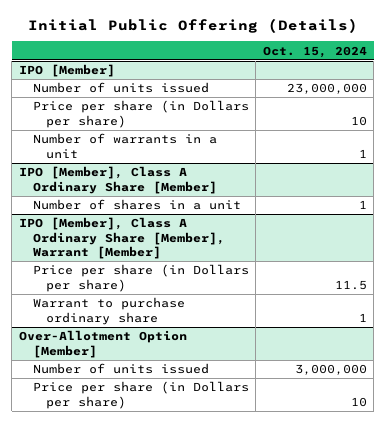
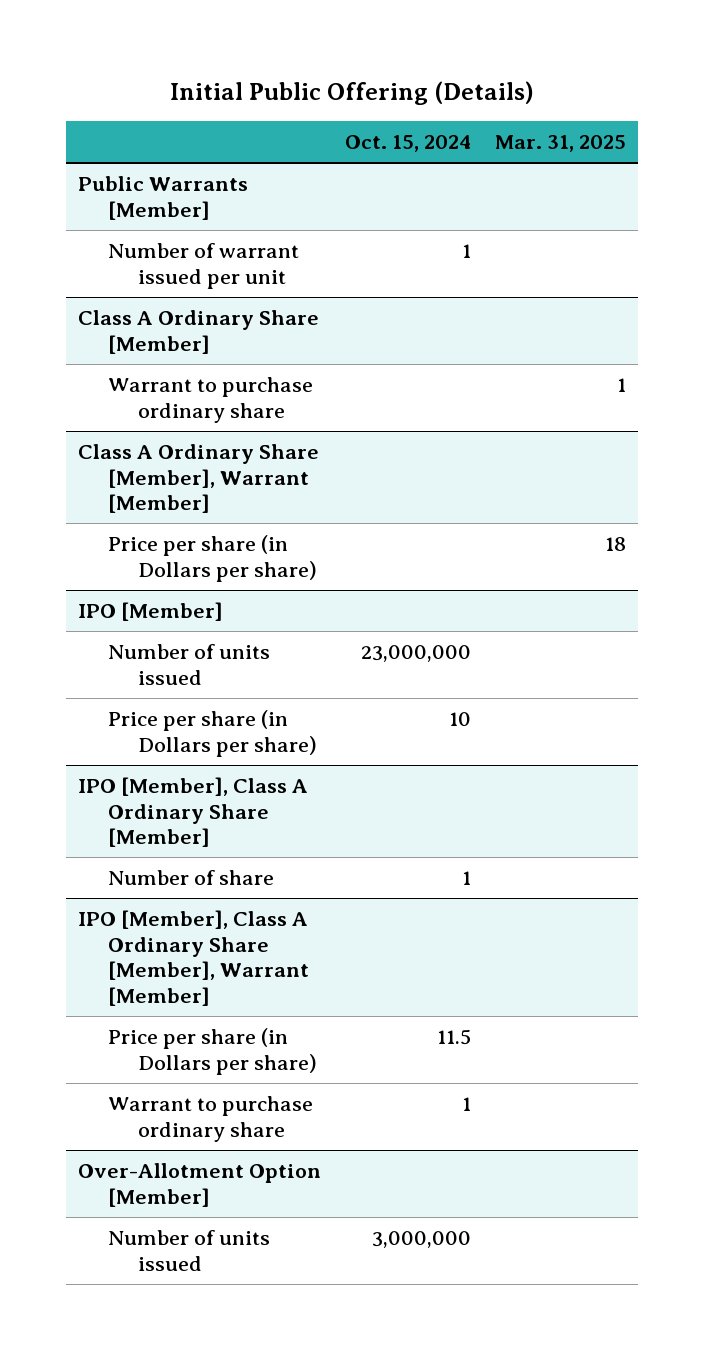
none -> [495,135,627,153] Mar. 31, 2025
none -> [78,176,249,220] Public Warrants [Member]
none -> [108,243,300,289] Number of warrant issued per unit
none -> [78,310,320,354] Class A Ordinary Share [Member]
none -> [108,377,314,423] Warrant to purchase ordinary share
none -> [78,444,320,514] Class A Ordinary Share [Member], Warrant [Member]
none -> [108,535,318,582] Price per share (in Dollars per share)
[32,133,217,159] Number of warrants in a unit -> none
[32,199,241,211] Number of shares in a unit -> none
none -> [108,870,275,886] Number of share
[32,381,249,409] Price per share (in Dollars per share) -> none

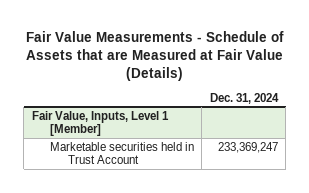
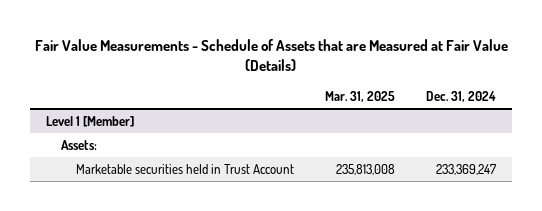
none -> [325,91,396,103] Mar. 31, 2025
[31,110,169,137] Fair Value, Inputs, Level 1 [Member] -> [45,115,134,127] Level 1 [Member]
none -> [61,139,98,150] Assets:

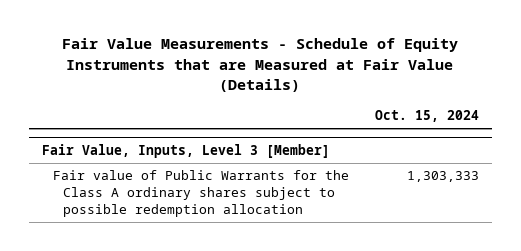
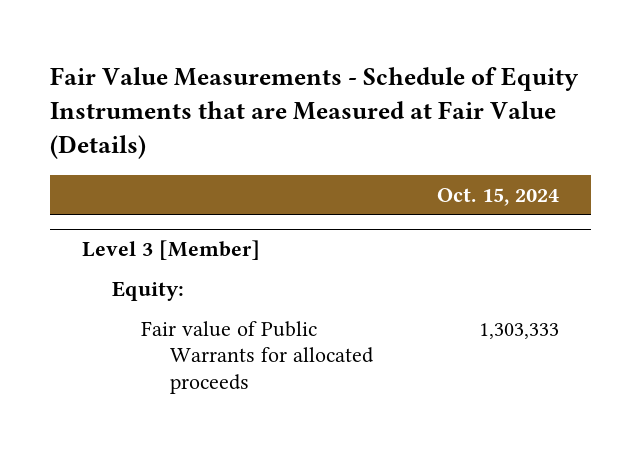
[41,143,330,158] Fair Value, Inputs, Level 3 [Member] -> [82,240,261,261] Level 3 [Member]
none -> [111,281,184,302] Equity:
[52,170,349,217] Fair value of Public Warrants for the Class A ordinary shares subject to possible redemption allocation -> [140,321,374,394] Fair value of Public Warrants for allocated proceeds

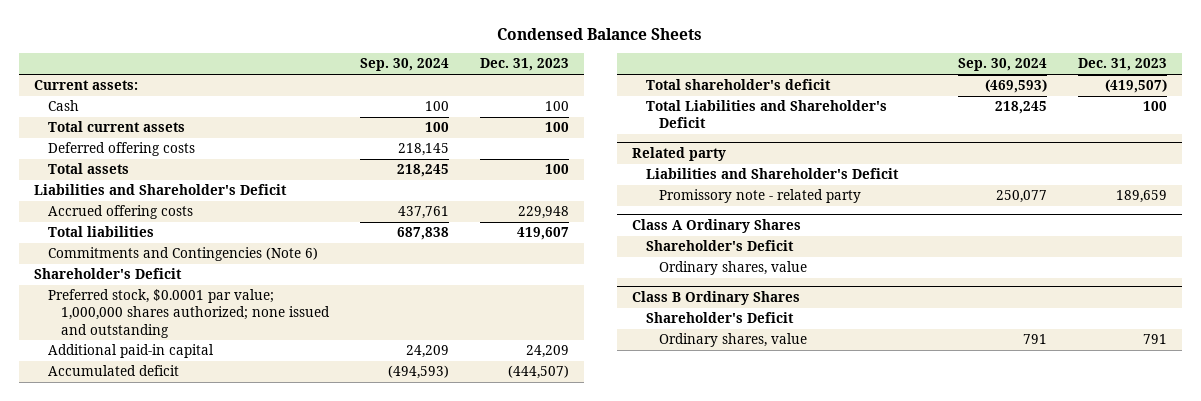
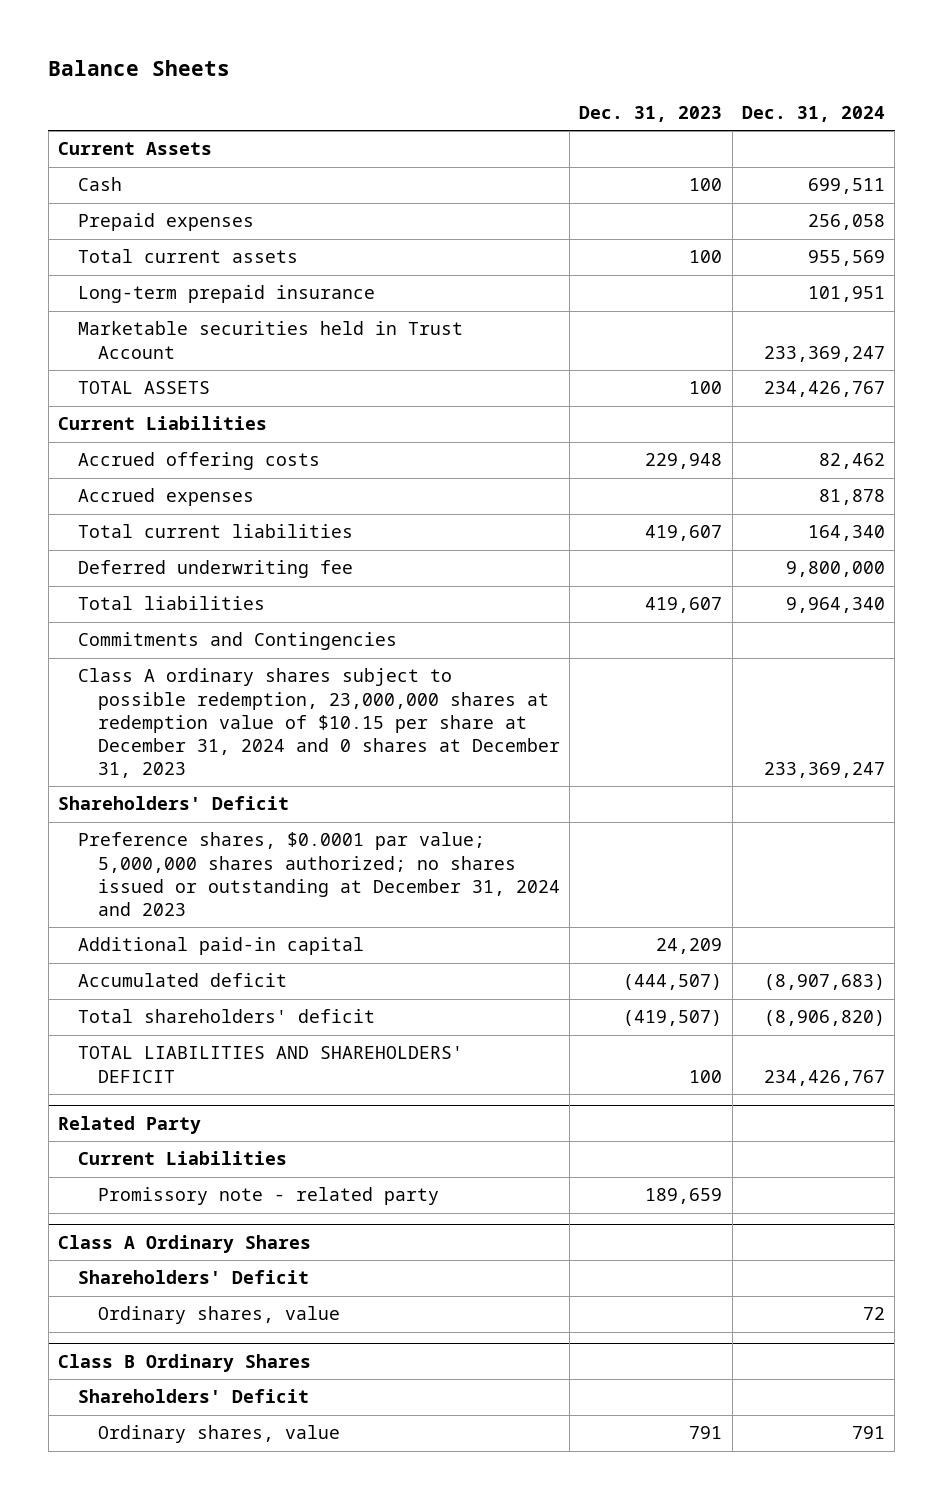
[497,27,703,40] Condensed Balance Sheets -> [48,60,231,77] Balance Sheets
[359,58,449,72] Sep. 30, 2024 -> none
none -> [741,106,885,123] Dec. 31, 2024
[34,80,139,91] Current assets: -> [57,142,212,156] Current Assets
none -> [77,213,254,232] Prepaid expenses
[47,142,195,157] Deferred offering costs -> none
[34,184,288,196] Liabilities and Shareholder's Deficit -> none
none -> [77,285,375,304] Long-term prepaid insurance
none -> [77,321,463,359] Marketable securities held in Trust Account
[47,163,129,175] Total assets -> [77,381,210,395] TOTAL ASSETS
none -> [57,416,267,431] Current Liabilities
none -> [77,488,254,507] Accrued expenses
none -> [77,524,353,539] Total current liabilities
none -> [77,560,353,579] Deferred underwriting fee
[47,247,318,262] Commitments and Contingencies (Note 6) -> [77,632,397,651] Commitments and Contingencies
none -> [77,668,560,779] Class A ordinary shares subject to possible redemption, 23,000,000 shares at redemption value of $10.15 per share at December 31, 2024 and 0 shares at December 31, 2023
[34,268,183,280] Shareholder's Deficit -> [57,796,289,811] Shareholders' Deficit
[47,289,331,338] Preferred stock, $0.0001 par value; 1,000,000 shares authorized; none issued and outstanding -> [77,832,560,916] Preference shares, $0.0001 par value; 5,000,000 shares authorized; no shares issued or outstanding at December 31, 2024 and 2023
[645,168,899,180] Liabilities and Shareholder's Deficit -> none
[645,79,831,91] Total shareholder's deficit -> [77,1009,375,1024] Total shareholders' deficit
[645,100,887,129] Total Liabilities and Shareholder's Deficit -> [77,1046,463,1083] TOTAL LIABILITIES AND SHAREHOLDERS' DEFICIT
[632,146,727,161] Related party -> [57,1116,201,1135] Related Party
none -> [77,1151,287,1166] Current Liabilities
[645,240,794,252] Shareholder's Deficit -> [77,1270,309,1285] Shareholders' Deficit
[645,312,794,324] Shareholder's Deficit -> [77,1389,309,1404] Shareholders' Deficit

